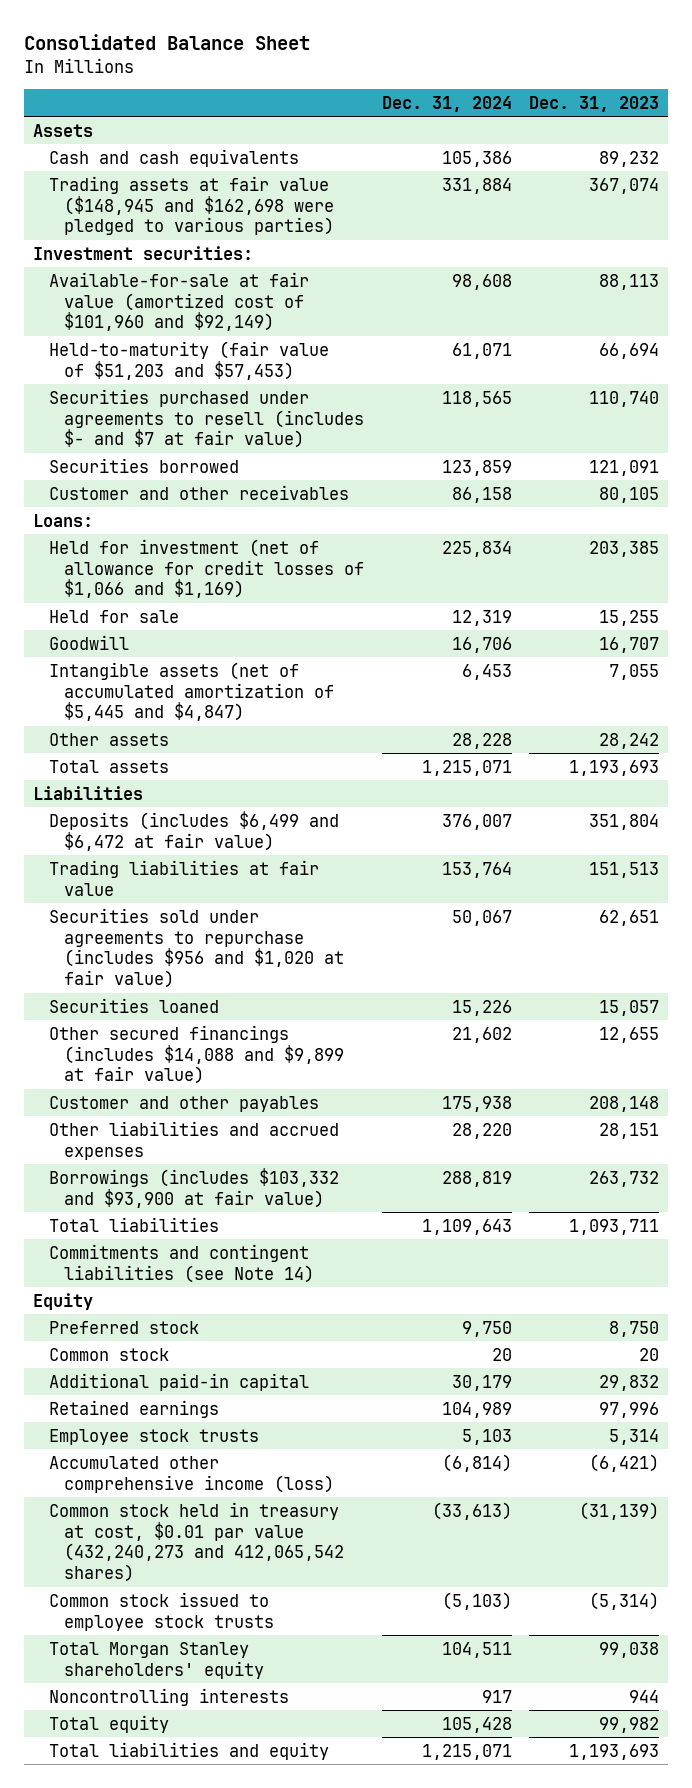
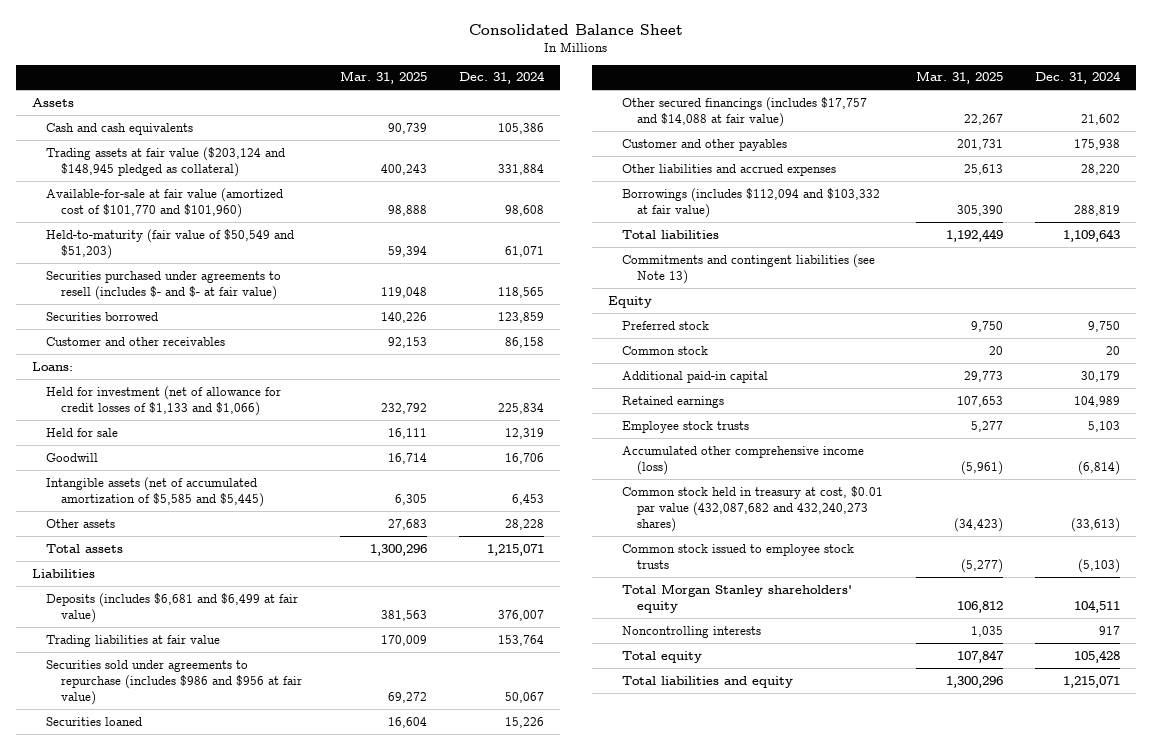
[529,95,660,112] Dec. 31, 2023 -> none
none -> [339,71,427,85] Mar. 31, 2025
[32,245,253,260] Investment securities: -> none
[48,175,335,236] Trading assets at fair value ($148,945 and $162,698 were pledged to various parties) -> [46,146,286,177] Trading assets at fair value ($203,124 and $148,945 pledged as collateral)
[48,271,309,332] Available-for-sale at fair value (amortized cost of $101,960 and $92,149) -> [46,187,284,218] Available-for-sale at fair value (amortized cost of $101,770 and $101,960)
[48,340,329,380] Held-to-maturity (fair value of $51,203 and $57,453) -> [46,228,295,259] Held-to-maturity (fair value of $50,549 and $51,203)
[48,388,365,449] Securities purchased under agreements to resell (includes $- and $7 at fair value) -> [46,270,282,300] Securities purchased under agreements to resell (includes $- and $- at fair value)
[48,538,365,599] Held for investment (net of allowance for credit losses of $1,066 and $1,169) -> [46,385,282,416] Held for investment (net of allowance for credit losses of $1,133 and $1,066)
[48,661,335,722] Intangible assets (net of accumulated amortization of $5,445 and $4,847) -> [46,476,264,507] Intangible assets (net of accumulated amortization of $5,585 and $5,445)
[48,810,339,851] Deposits (includes $6,499 and $6,472 at fair value) -> [46,592,299,623] Deposits (includes $6,681 and $6,499 at fair value)
[48,907,345,989] Securities sold under agreements to repurchase (includes $956 and $1,020 at fair value) -> [46,659,302,705] Securities sold under agreements to repurchase (includes $986 and $956 at fair value)
[48,1024,345,1085] Other secured financings (includes $14,088 and $9,899 at fair value) -> [622,96,868,127] Other secured financings (includes $17,757 and $14,088 at fair value)
[48,1167,339,1208] Borrowings (includes $103,332 and $93,900 at fair value) -> [622,187,881,218] Borrowings (includes $112,094 and $103,332 at fair value)
[48,1243,315,1283] Commitments and contingent liabilities (see Note 14) -> [622,253,876,284] Commitments and contingent liabilities (see Note 13)
[48,1501,345,1583] Common stock held in treasury at cost, $0.01 par value (432,240,273 and 412,065,542 shares) -> [622,485,884,532] Common stock held in treasury at cost, $0.01 par value (432,087,682 and 432,240,273 shares)

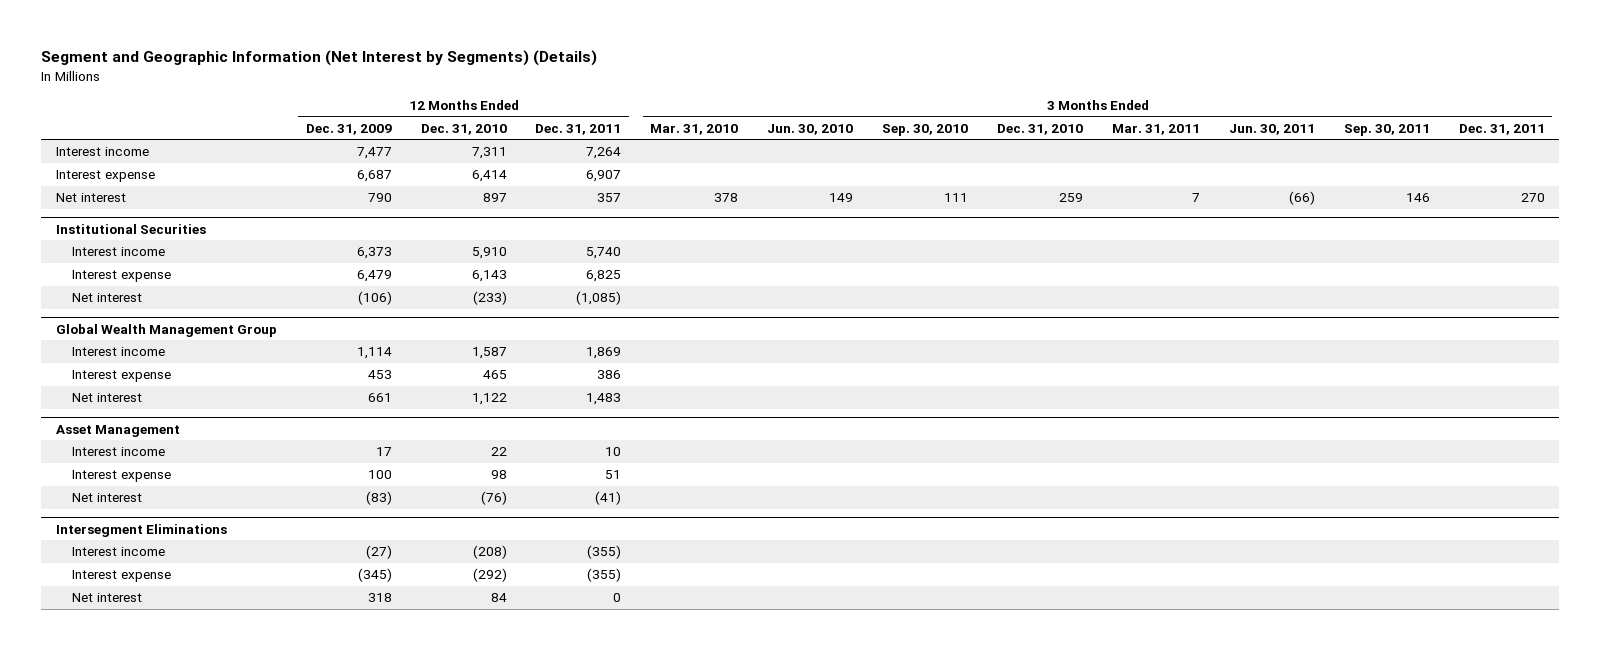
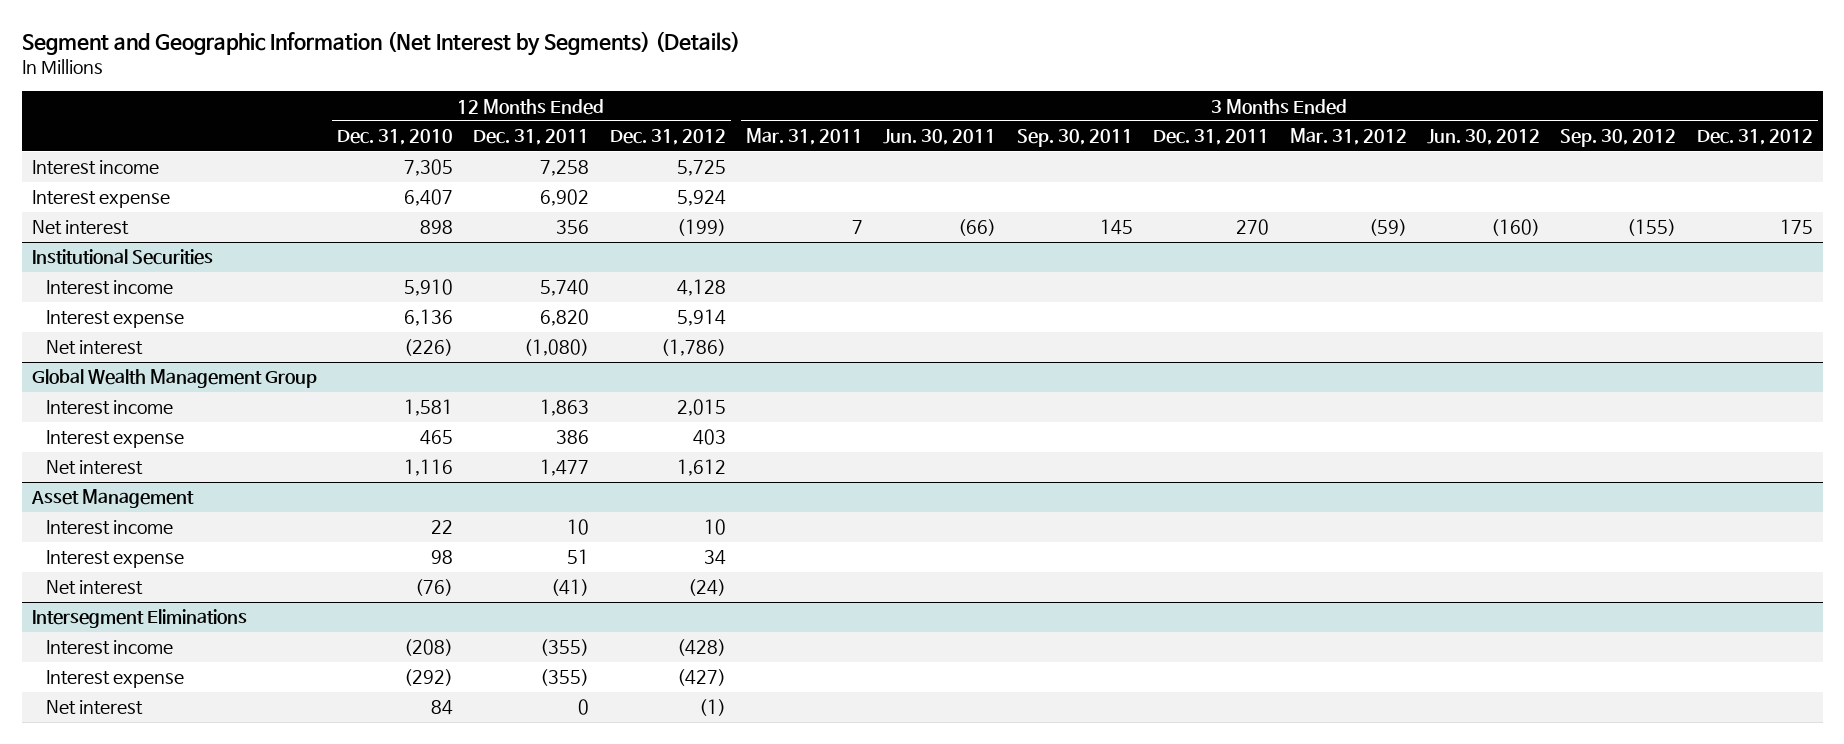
[305,123,392,135] Dec. 31, 2009 -> none
[650,123,739,135] Mar. 31, 2010 -> none
[767,123,854,135] Jun. 30, 2010 -> none
[882,123,969,136] Sep. 30, 2010 -> none
[997,123,1084,135] Dec. 31, 2010 -> none
none -> [609,129,726,146] Dec. 31, 2012
none -> [1289,128,1407,146] Mar. 31, 2012
none -> [1426,129,1540,146] Jun. 30, 2012
none -> [1560,129,1677,148] Sep. 30, 2012
none -> [1696,129,1813,146] Dec. 31, 2012
[471,147,507,160] 7,311 -> [404,159,454,177] 7,305
[586,147,622,160] 7,264 -> [540,160,590,177] 7,258
[471,170,507,183] 6,414 -> [404,189,454,207] 6,407
[586,170,622,183] 6,907 -> [540,189,590,207] 6,902
[482,193,507,203] 897 -> [420,220,454,235] 898
[597,193,622,203] 357 -> [556,220,590,235] 356
[1405,193,1430,203] 146 -> [1099,219,1133,236] 145
[471,270,507,283] 6,143 -> [404,309,454,327] 6,136
[586,270,622,283] 6,825 -> [540,309,590,327] 6,820
[472,291,507,306] (233) -> [404,339,454,357] (226)
[576,291,622,306] (1,085) -> [524,339,590,357] (1,080)
[471,347,507,360] 1,587 -> [404,399,454,417] 1,581
[586,347,622,360] 1,869 -> [540,399,590,417] 1,863
[471,393,507,406] 1,122 -> [404,459,454,477] 1,116
[586,393,622,406] 1,483 -> [540,459,590,477] 1,477

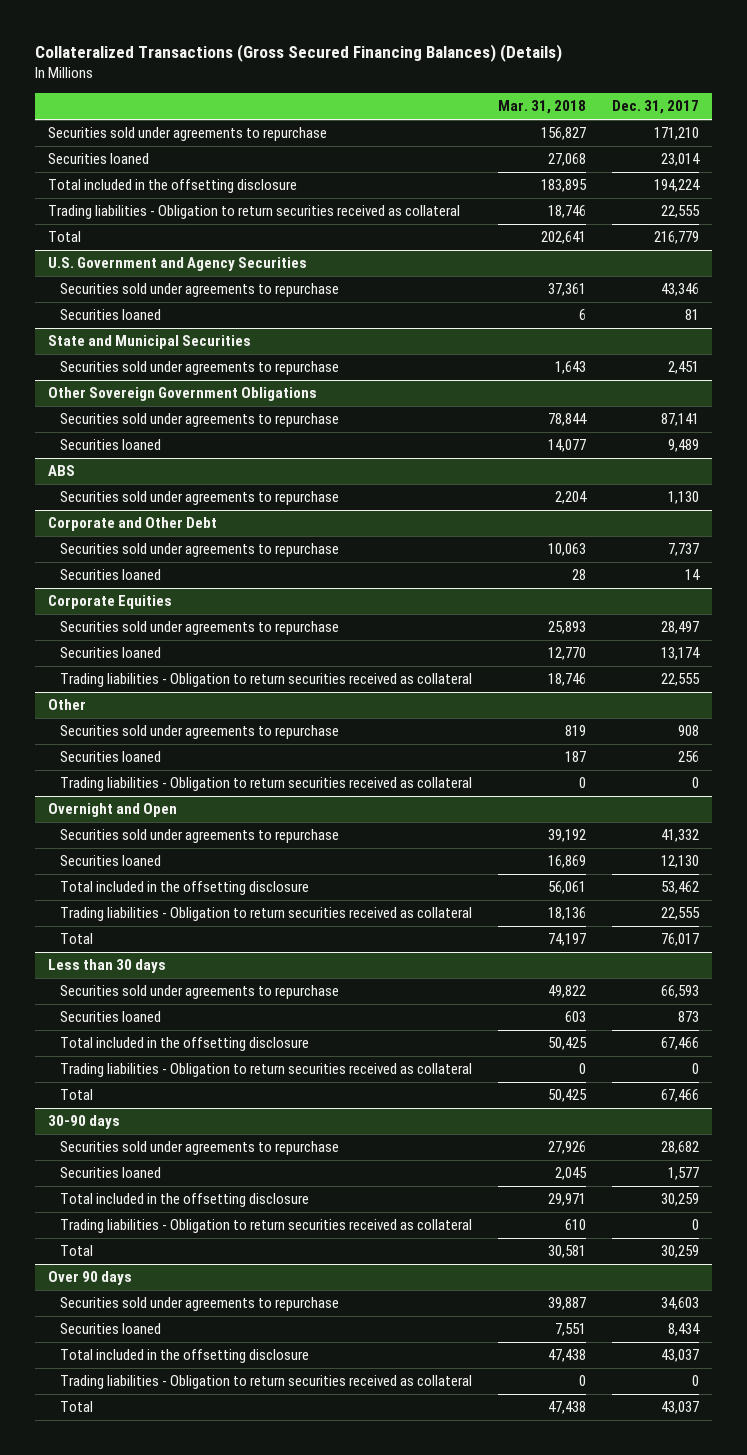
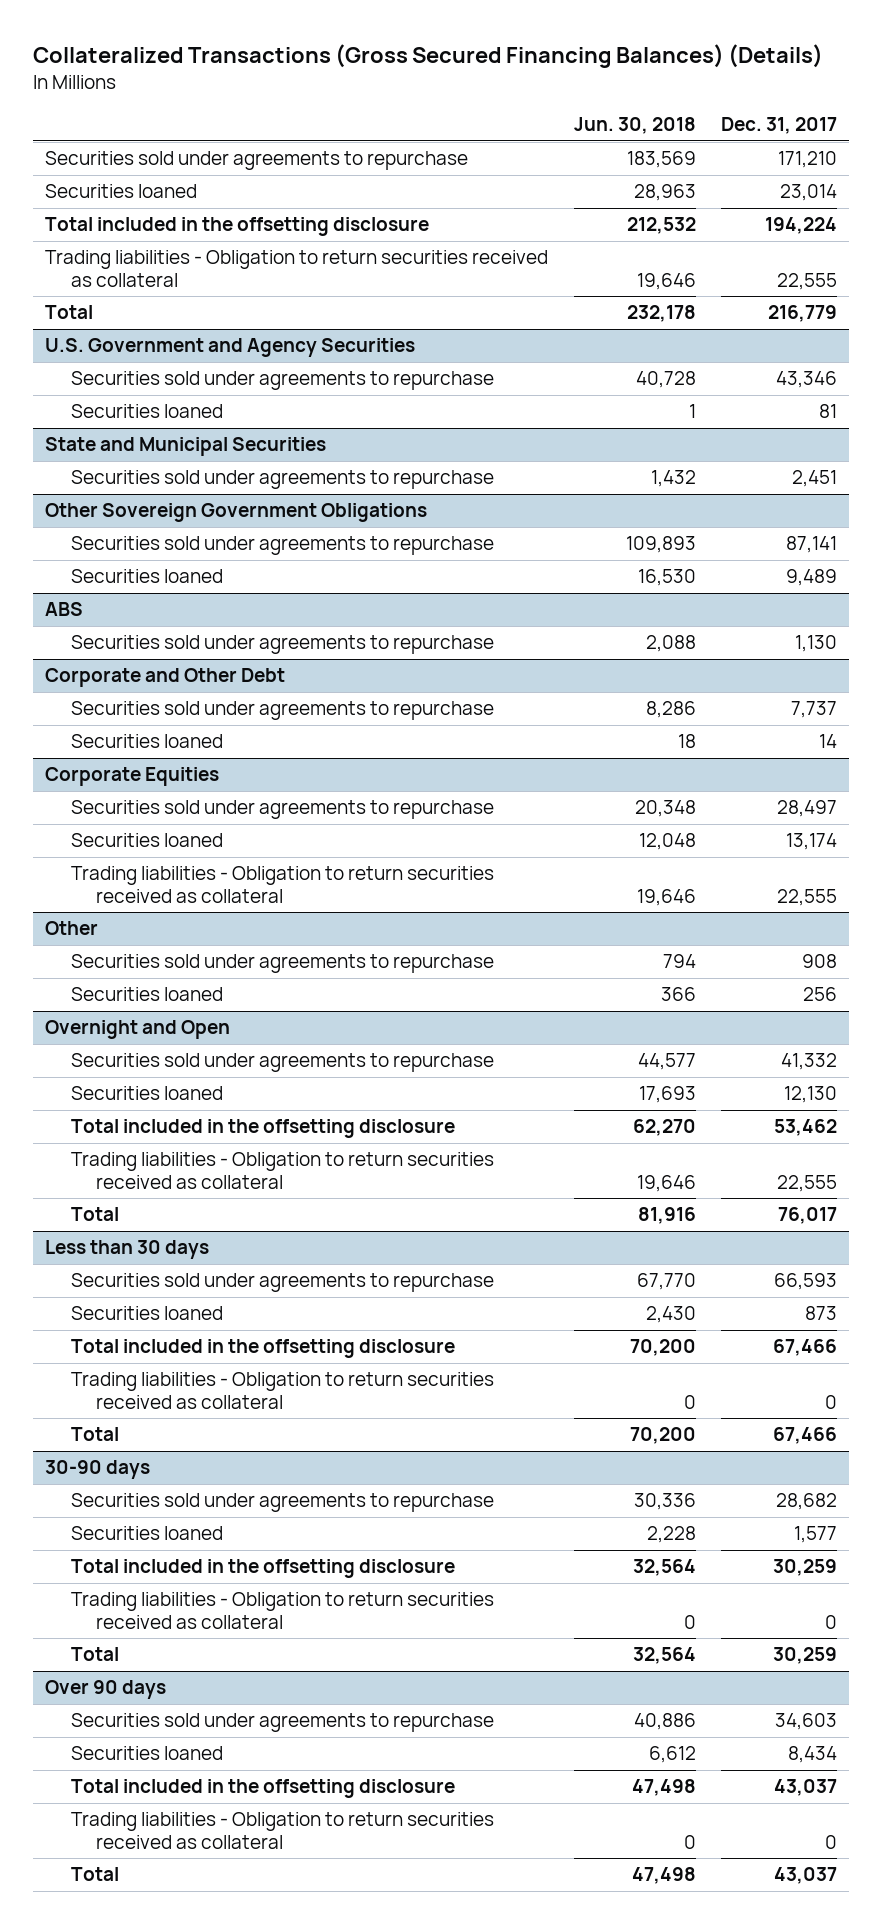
[498,100,587,115] Mar. 31, 2018 -> none
none -> [573,117,696,135] Jun. 30, 2018
[60,777,473,792] Trading liabilities - Obligation to return securities received as collateral -> none

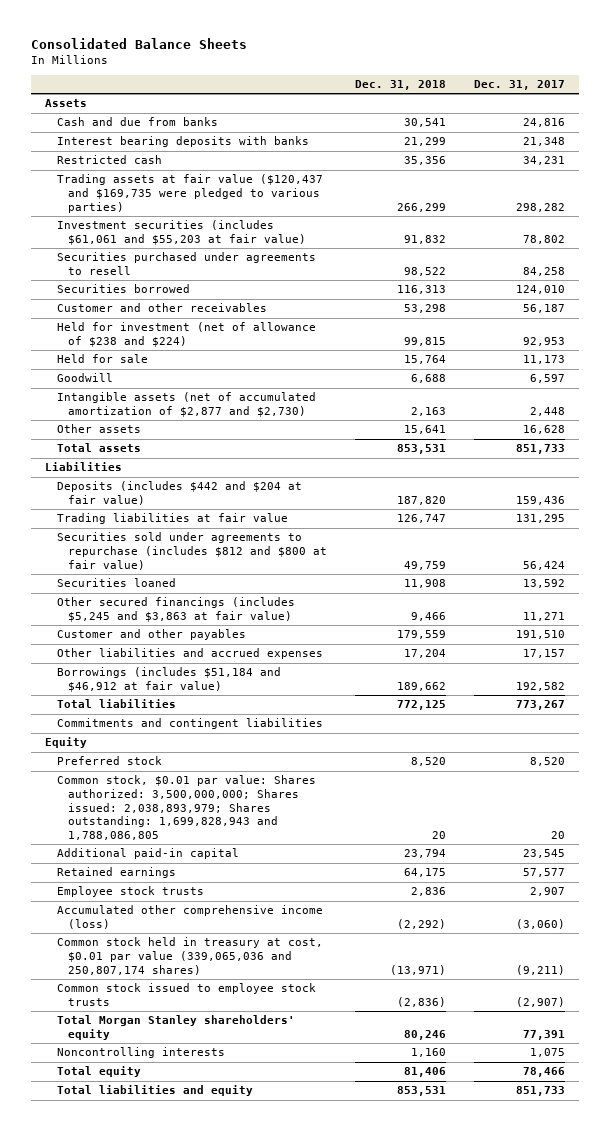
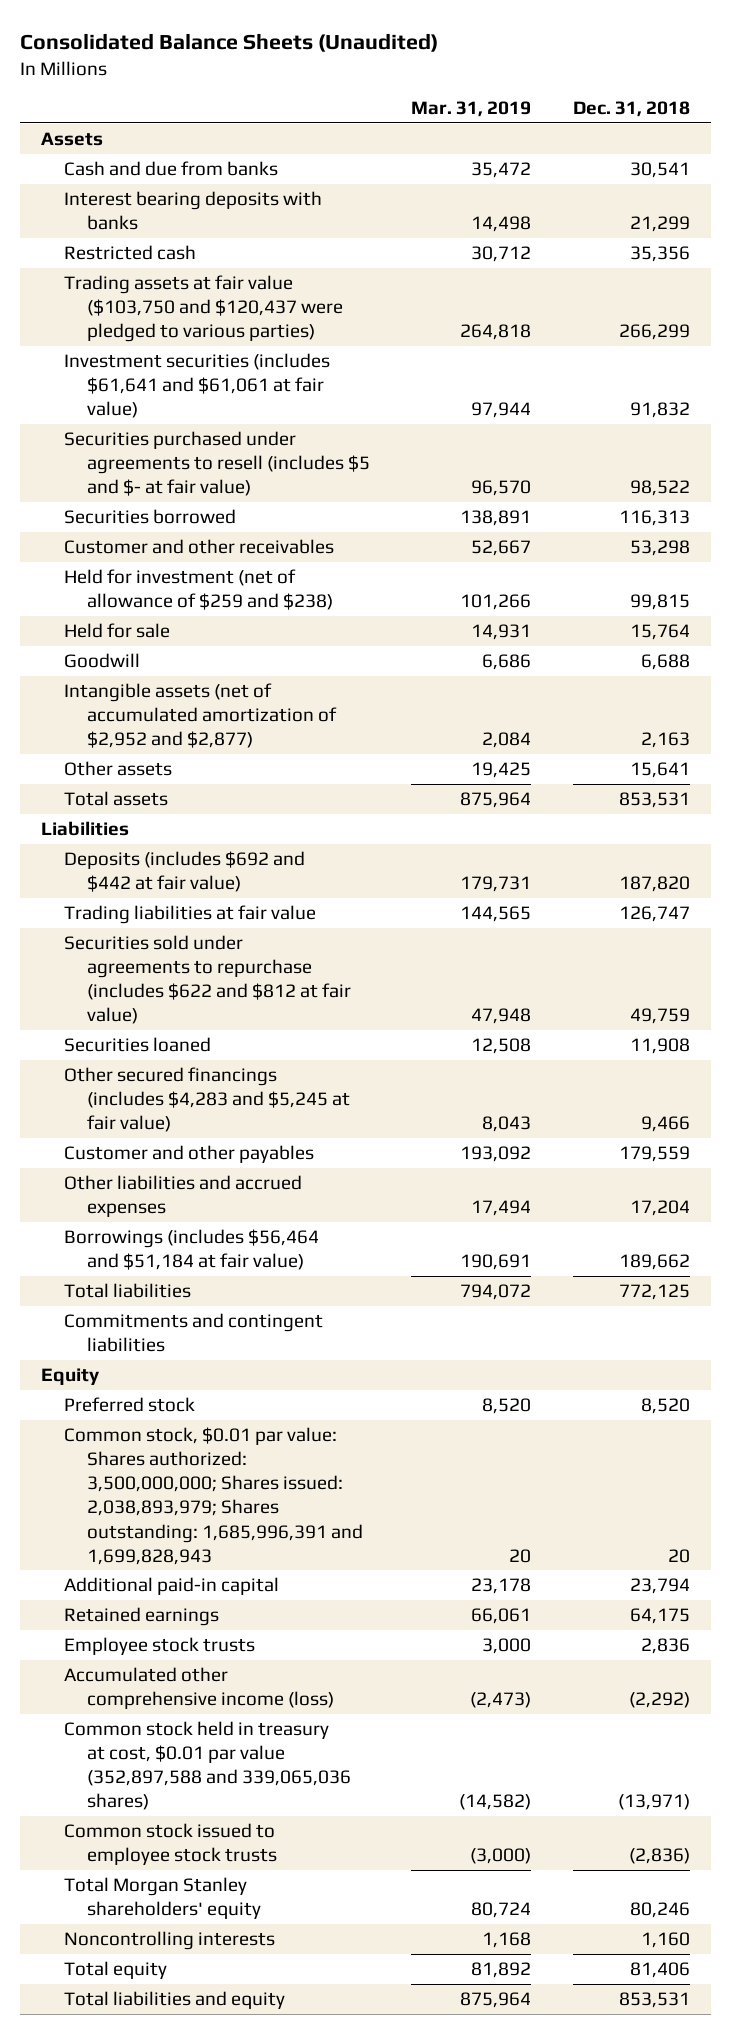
[31,37,248,49] Consolidated Balance Sheets -> [19,33,438,53] Consolidated Balance Sheets (Unaudited)
[473,79,565,90] Dec. 31, 2017 -> none
none -> [411,101,532,118] Mar. 31, 2019
[56,174,323,213] Trading assets at fair value ($120,437 and $169,735 were pledged to various parties) -> [63,274,343,343] Trading assets at fair value ($103,750 and $120,437 were pledged to various parties)
[56,220,307,245] Investment securities (includes $61,061 and $55,203 at fair value) -> [63,352,330,419] Investment securities (includes $61,641 and $61,061 at fair value)
[56,252,316,275] Securities purchased under agreements to resell -> [63,430,370,497] Securities purchased under agreements to resell (includes $5 and $- at fair value)
[56,322,316,347] Held for investment (net of allowance of $238 and $224) -> [63,568,333,611] Held for investment (net of allowance of $259 and $238)
[56,392,316,417] Intangible assets (net of accumulated amortization of $2,877 and $2,730) -> [63,682,337,749] Intangible assets (net of accumulated amortization of $2,952 and $2,877)
[56,481,302,505] Deposits (includes $442 and $204 at fair value) -> [63,850,305,893] Deposits (includes $692 and $442 at fair value)
[56,532,328,570] Securities sold under agreements to repurchase (includes $812 and $800 at fair value) -> [63,934,351,1025] Securities sold under agreements to repurchase (includes $622 and $812 at fair value)
[56,597,295,622] Other secured financings (includes $5,245 and $3,863 at fair value) -> [63,1066,350,1133] Other secured financings (includes $4,283 and $5,245 at fair value)
[56,667,281,692] Borrowings (includes $51,184 and $46,912 at fair value) -> [63,1228,319,1271] Borrowings (includes $56,464 and $51,184 at fair value)
[56,775,316,840] Common stock, $0.01 par value: Shares authorized: 3,500,000,000; Shares issued: 2,038,893,979; Shares outstanding: 1,699,828,943 and 1,788,086,805 -> [63,1426,363,1565] Common stock, $0.01 par value: Shares authorized: 3,500,000,000; Shares issued: 2,038,893,979; Shares outstanding: 1,685,996,391 and 1,699,828,943
[56,937,323,975] Common stock held in treasury at cost, $0.01 par value (339,065,036 and 250,807,174 shares) -> [63,1720,351,1811] Common stock held in treasury at cost, $0.01 par value (352,897,588 and 339,065,036 shares)

